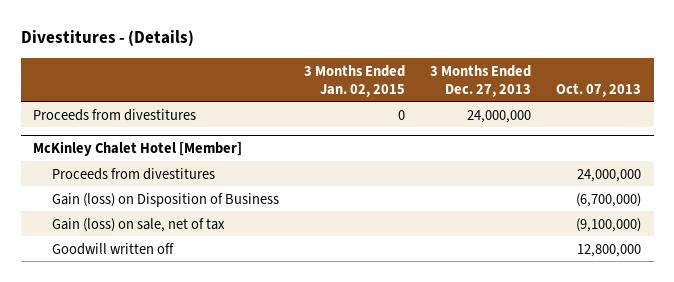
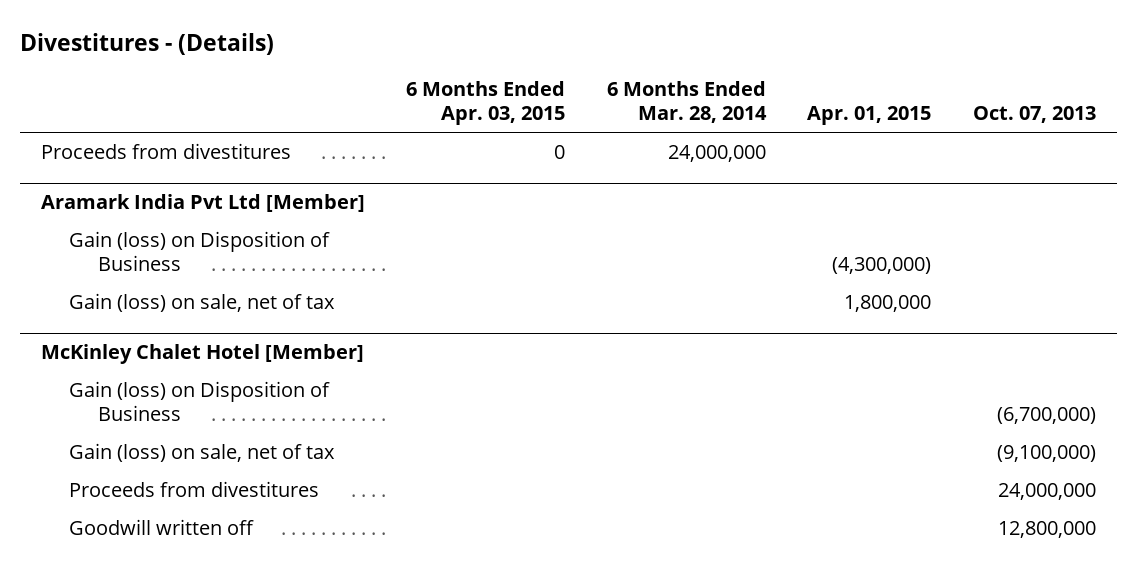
[303,64,405,97] 3 Months Ended Jan. 02, 2015 -> none
[429,64,531,97] 3 Months Ended Dec. 27, 2013 -> none
none -> [406,81,566,126] 6 Months Ended Apr. 03, 2015
none -> [606,81,767,124] 6 Months Ended Mar. 28, 2014
none -> [807,106,932,126] Apr. 01, 2015
none -> [40,193,365,212] Aramark India Pvt Ltd [Member]
none -> [69,230,331,272] Gain (loss) on Disposition of Business
none -> [69,292,336,312] Gain (loss) on sale, net of tax
[51,167,215,180] Proceeds from divestitures -> [69,480,320,497] Proceeds from divestitures

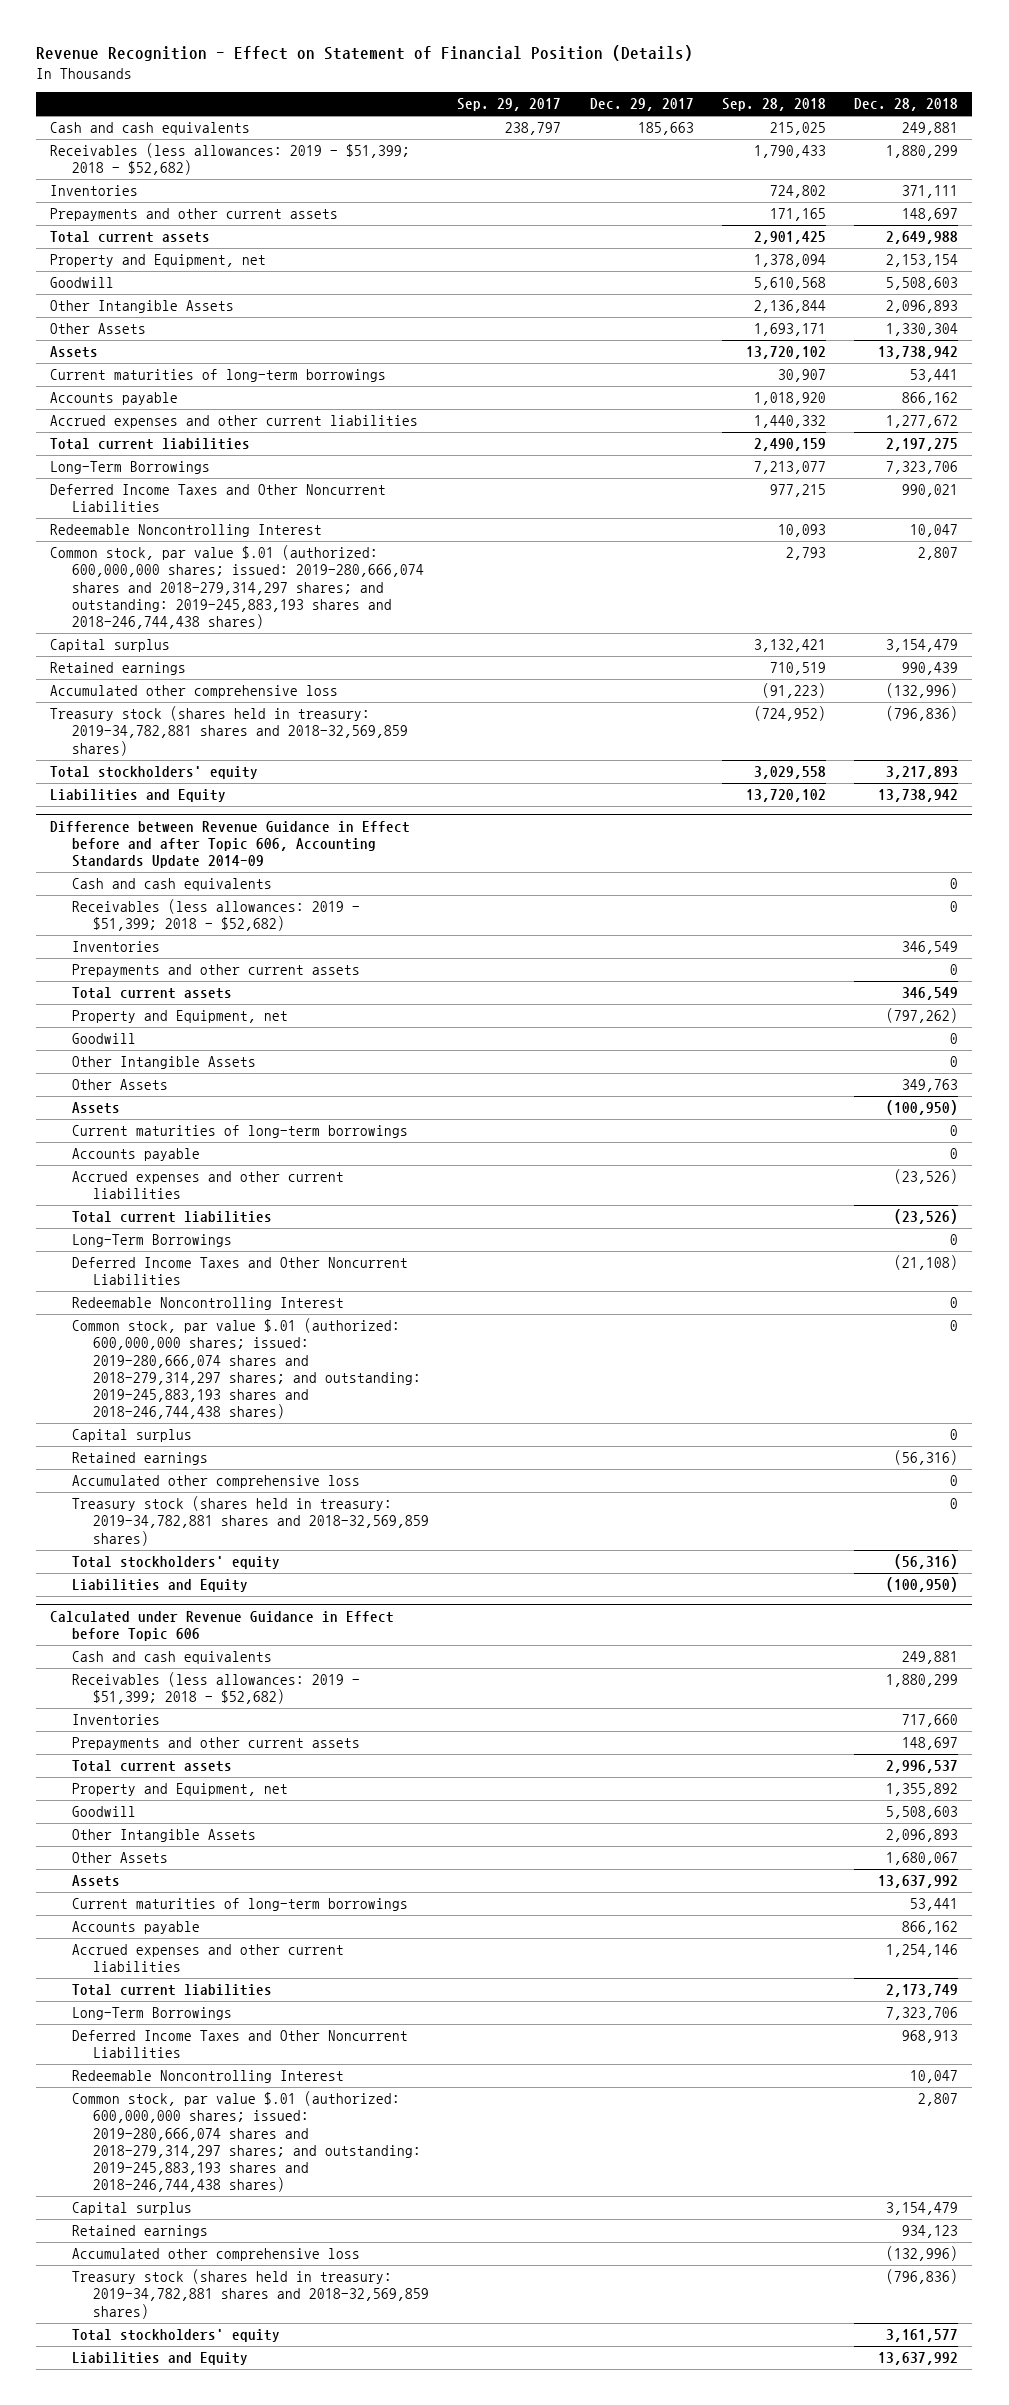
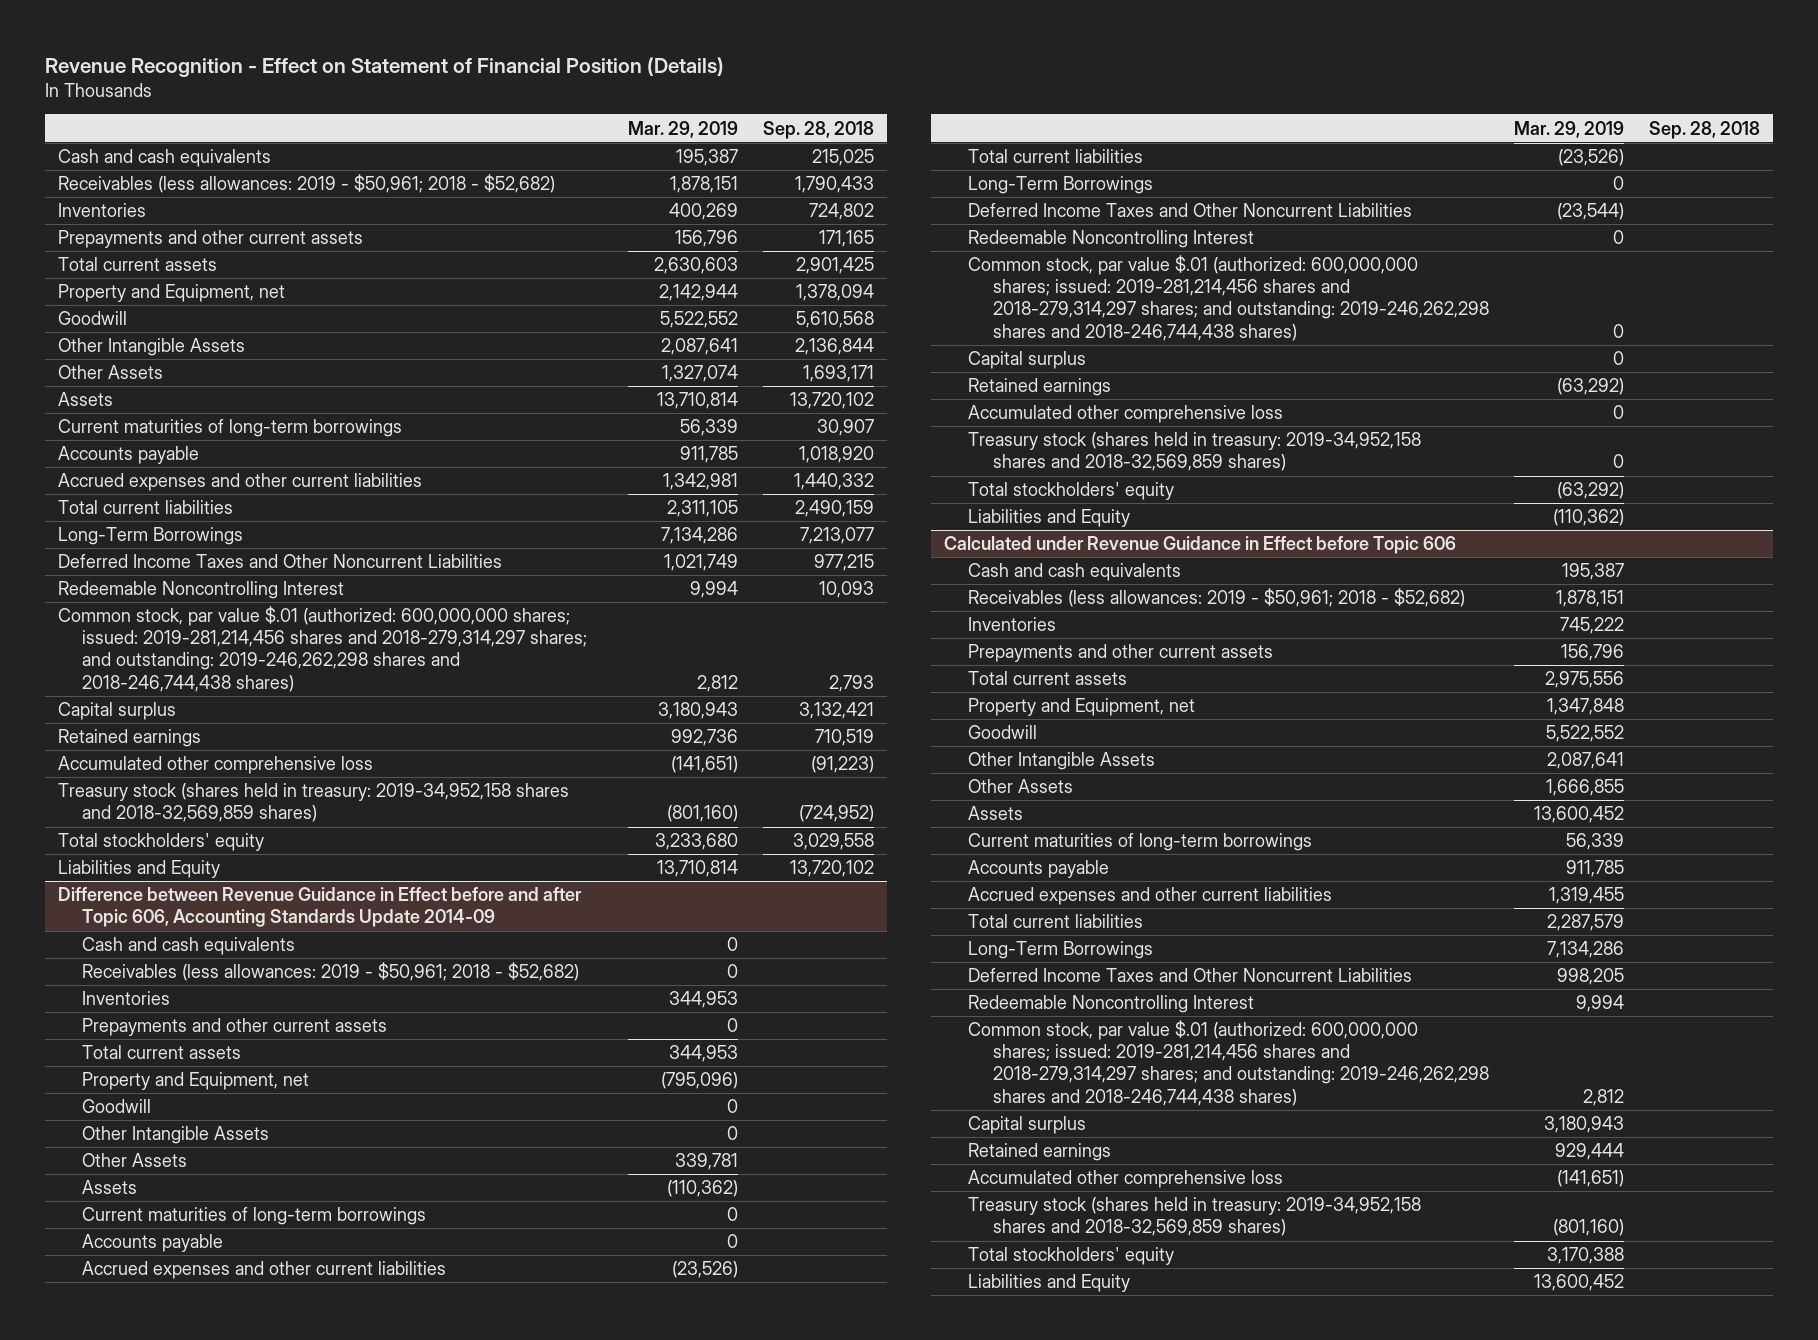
[457,98,562,112] Sep. 29, 2017 -> none
[589,98,694,112] Dec. 29, 2017 -> none
[854,98,959,112] Dec. 28, 2018 -> none
none -> [627,120,738,138] Mar. 29, 2019
[50,143,411,176] Receivables (less allowances: 2019 - $51,399; 2018 - $52,682) -> [57,174,555,194] Receivables (less allowances: 2019 - $50,961; 2018 - $52,682)
[50,545,424,629] Common stock, par value $.01 (authorized: 600,000,000 shares; issued: 2019-280,666,074 shares and 2018-279,314,297 shares; and outstanding: 2019-245,883,193 shares and 2018-246,744,438 shares) -> [57,606,588,692] Common stock, par value $.01 (authorized: 600,000,000 shares; issued: 2019-281,214,456 shares and 2018-279,314,297 shares; and outstanding: 2019-246,262,298 shares and 2018-246,744,438 shares)
[50,706,408,756] Treasury stock (shares held in treasury: 2019-34,782,881 shares and 2018-32,569,859 shares) -> [57,783,569,823] Treasury stock (shares held in treasury: 2019-34,952,158 shares and 2018-32,569,859 shares)
[71,899,360,932] Receivables (less allowances: 2019 - $51,399; 2018 - $52,682) -> [82,962,580,982] Receivables (less allowances: 2019 - $50,961; 2018 - $52,682)
[71,1318,422,1419] Common stock, par value $.01 (authorized: 600,000,000 shares; issued: 2019-280,666,074 shares and 2018-279,314,297 shares; and outstanding: 2019-245,883,193 shares and 2018-246,744,438 shares) -> [968,255,1489,341] Common stock, par value $.01 (authorized: 600,000,000 shares; issued: 2019-281,214,456 shares and 2018-279,314,297 shares; and outstanding: 2019-246,262,298 shares and 2018-246,744,438 shares)
[71,1496,430,1546] Treasury stock (shares held in treasury: 2019-34,782,881 shares and 2018-32,569,859 shares) -> [968,432,1422,472] Treasury stock (shares held in treasury: 2019-34,952,158 shares and 2018-32,569,859 shares)
[71,1672,360,1705] Receivables (less allowances: 2019 - $51,399; 2018 - $52,682) -> [968,588,1466,608] Receivables (less allowances: 2019 - $50,961; 2018 - $52,682)
[71,2091,422,2192] Common stock, par value $.01 (authorized: 600,000,000 shares; issued: 2019-280,666,074 shares and 2018-279,314,297 shares; and outstanding: 2019-245,883,193 shares and 2018-246,744,438 shares) -> [968,1020,1489,1106] Common stock, par value $.01 (authorized: 600,000,000 shares; issued: 2019-281,214,456 shares and 2018-279,314,297 shares; and outstanding: 2019-246,262,298 shares and 2018-246,744,438 shares)
[71,2269,430,2319] Treasury stock (shares held in treasury: 2019-34,782,881 shares and 2018-32,569,859 shares) -> [968,1197,1422,1237] Treasury stock (shares held in treasury: 2019-34,952,158 shares and 2018-32,569,859 shares)

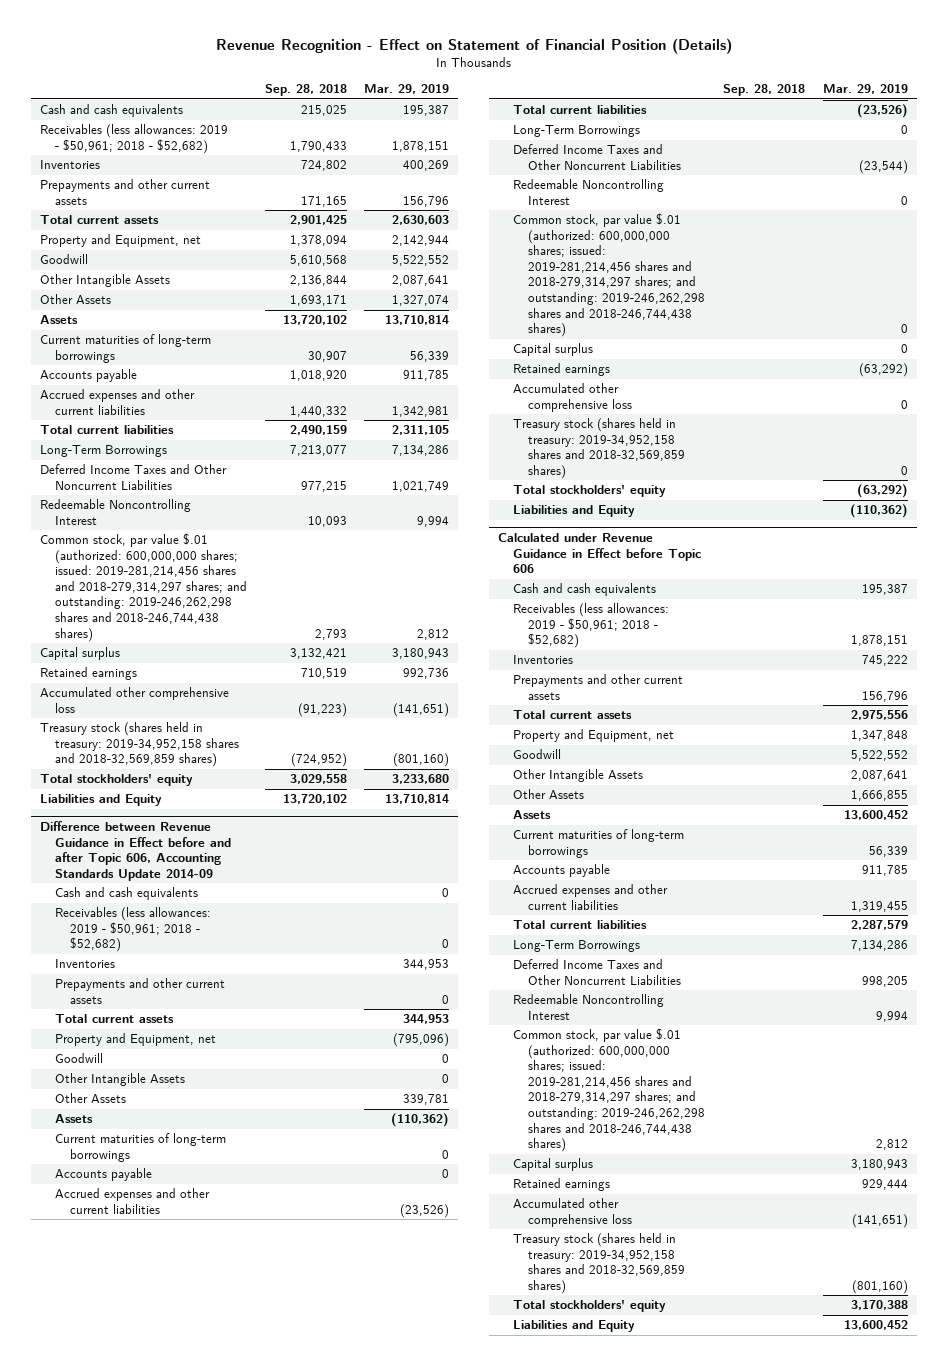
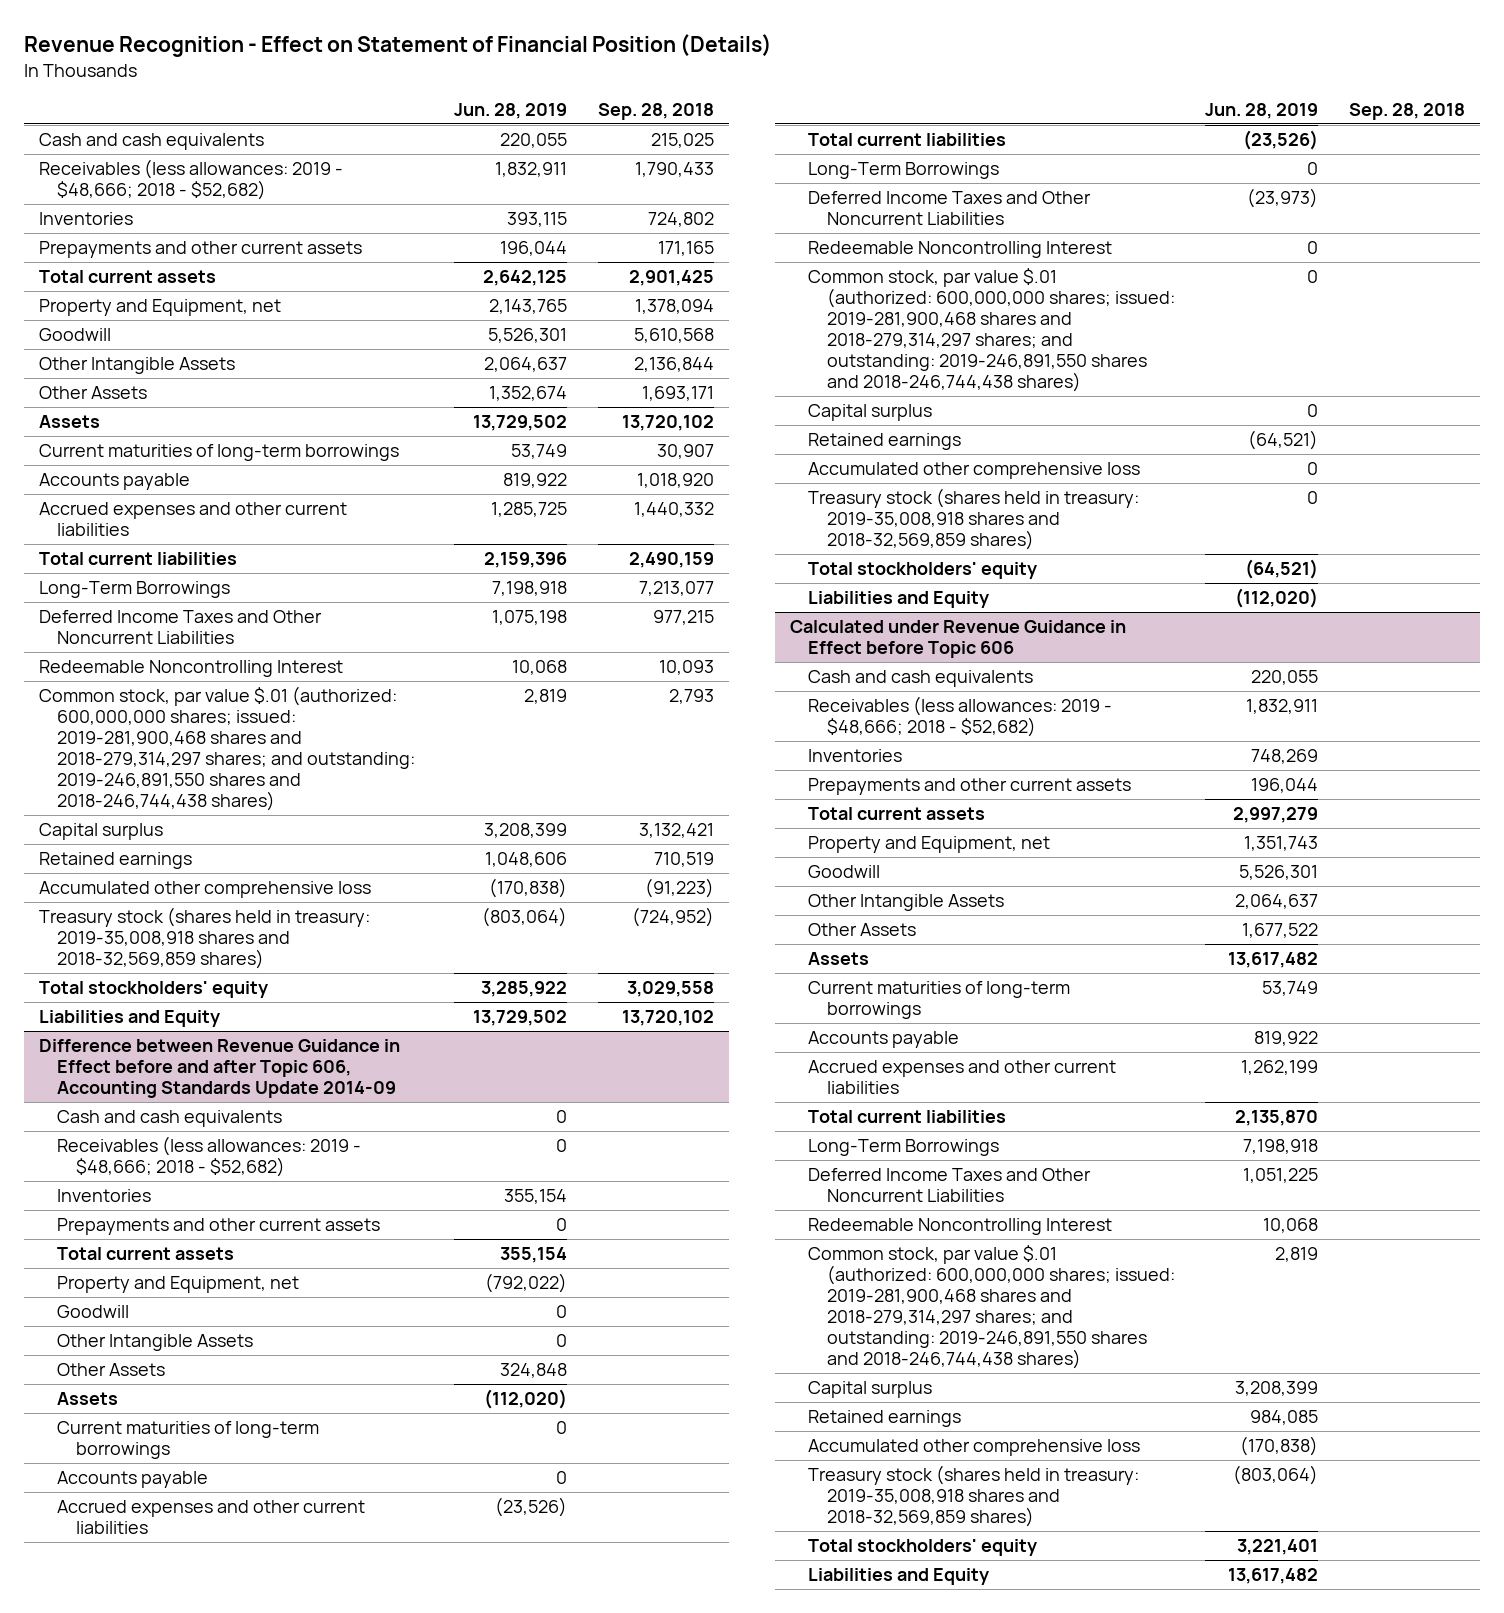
[364,84,450,95] Mar. 29, 2019 -> none
none -> [454,102,568,119] Jun. 28, 2019
[39,124,228,154] Receivables (less allowances: 2019 - $50,961; 2018 - $52,682) -> [38,159,343,201] Receivables (less allowances: 2019 - $48,666; 2018 - $52,682)
[39,533,247,642] Common stock, par value $.01 (authorized: 600,000,000 shares; issued: 2019-281,214,456 shares and 2018-279,314,297 shares; and outstanding: 2019-246,262,298 shares and 2018-246,744,438 shares) -> [38,686,416,812] Common stock, par value $.01 (authorized: 600,000,000 shares; issued: 2019-281,900,468 shares and 2018-279,314,297 shares; and outstanding: 2019-246,891,550 shares and 2018-246,744,438 shares)
[39,722,239,768] Treasury stock (shares held in treasury: 2019-34,952,158 shares and 2018-32,569,859 shares) -> [38,907,370,970] Treasury stock (shares held in treasury: 2019-35,008,918 shares and 2018-32,569,859 shares)
[54,907,211,953] Receivables (less allowances: 2019 - $50,961; 2018 - $52,682) -> [57,1136,362,1178] Receivables (less allowances: 2019 - $48,666; 2018 - $52,682)
[513,213,706,338] Common stock, par value $.01 (authorized: 600,000,000 shares; issued: 2019-281,214,456 shares and 2018-279,314,297 shares; and outstanding: 2019-246,262,298 shares and 2018-246,744,438 shares) -> [808,268,1175,393] Common stock, par value $.01 (authorized: 600,000,000 shares; issued: 2019-281,900,468 shares and 2018-279,314,297 shares; and outstanding: 2019-246,891,550 shares and 2018-246,744,438 shares)
[513,418,686,479] Treasury stock (shares held in treasury: 2019-34,952,158 shares and 2018-32,569,859 shares) -> [808,488,1140,551] Treasury stock (shares held in treasury: 2019-35,008,918 shares and 2018-32,569,859 shares)
[513,603,670,649] Receivables (less allowances: 2019 - $50,961; 2018 - $52,682) -> [808,696,1113,738] Receivables (less allowances: 2019 - $48,666; 2018 - $52,682)
[513,1028,706,1153] Common stock, par value $.01 (authorized: 600,000,000 shares; issued: 2019-281,214,456 shares and 2018-279,314,297 shares; and outstanding: 2019-246,262,298 shares and 2018-246,744,438 shares) -> [808,1245,1175,1370] Common stock, par value $.01 (authorized: 600,000,000 shares; issued: 2019-281,900,468 shares and 2018-279,314,297 shares; and outstanding: 2019-246,891,550 shares and 2018-246,744,438 shares)
[513,1233,686,1294] Treasury stock (shares held in treasury: 2019-34,952,158 shares and 2018-32,569,859 shares) -> [808,1465,1140,1528] Treasury stock (shares held in treasury: 2019-35,008,918 shares and 2018-32,569,859 shares)

